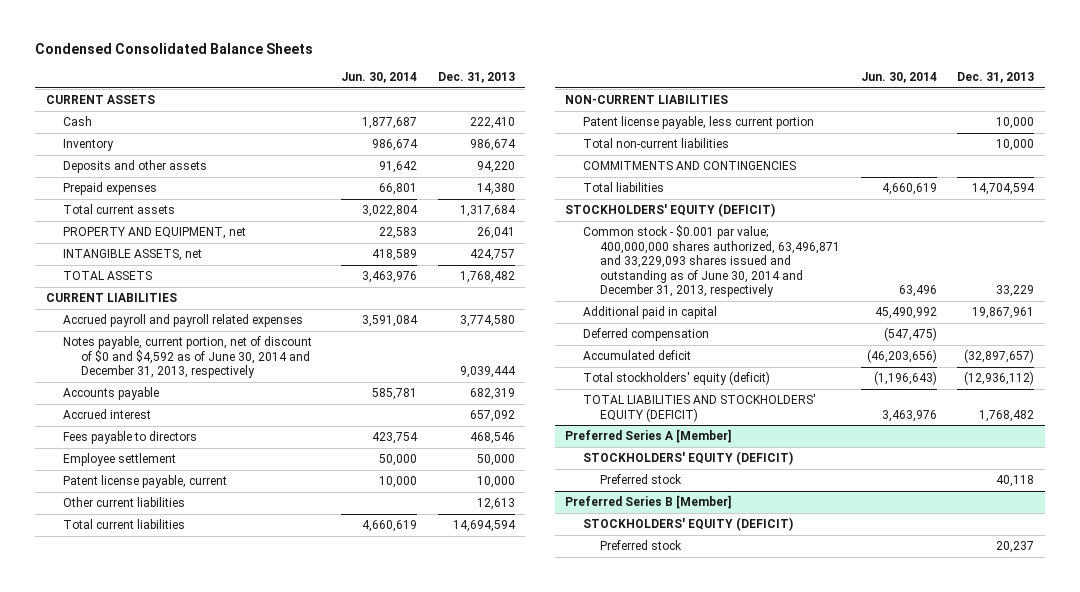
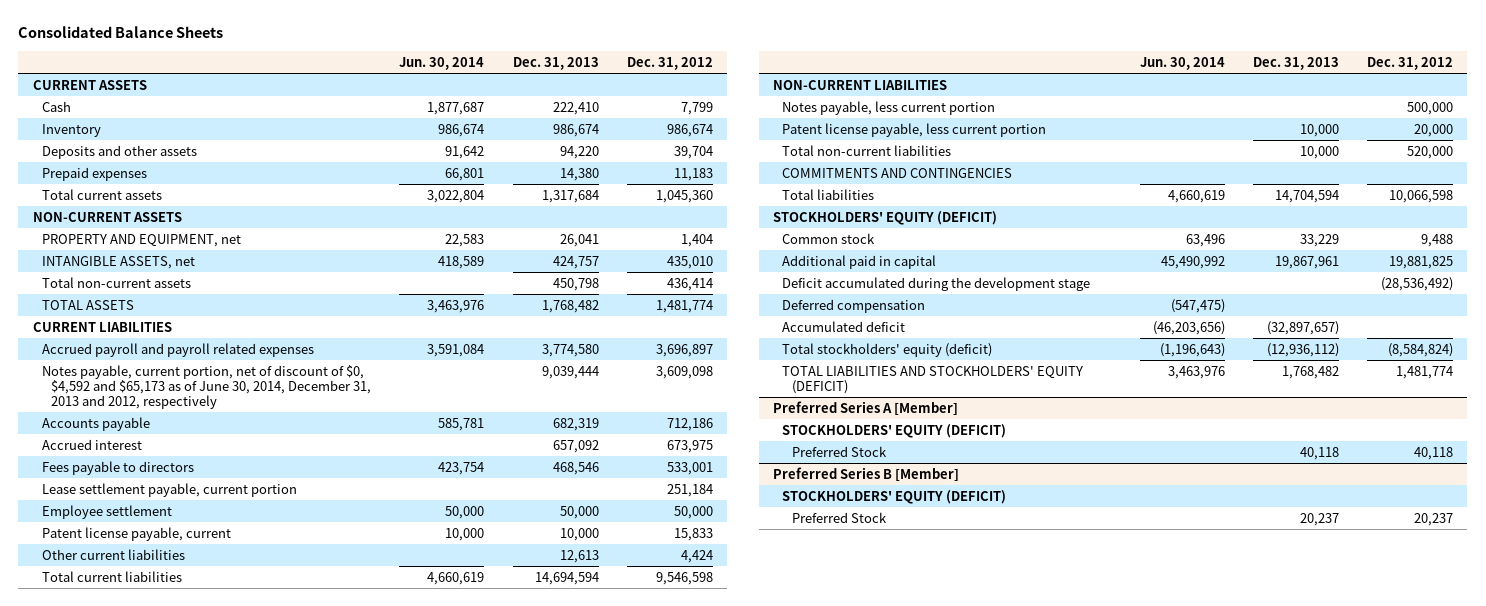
[35,43,314,55] Condensed Consolidated Balance Sheets -> [18,26,224,39] Consolidated Balance Sheets
none -> [626,56,713,70] Dec. 31, 2012
none -> [32,211,182,222] NON-CURRENT ASSETS
none -> [41,276,191,288] Total non-current assets
[63,336,313,379] Notes payable, current portion, net of discount of $0 and $4,592 as of June 30, 2014 and December 31, 2013, respectively -> [41,364,372,410] Notes payable, current portion, net of discount of $0, $4,592 and $65,173 as of June 30, 2014, December 31, 2013 and 2012, respectively
none -> [41,482,297,497] Lease settlement payable, current portion
none -> [782,100,996,115] Notes payable, less current portion
[582,225,841,298] Common stock - $0.001 par value; 400,000,000 shares authorized, 63,496,871 and 33,229,093 shares issued and outstanding as of June 30, 2014 and December 31, 2013, respectively -> [782,232,876,244] Common stock
none -> [782,276,1091,291] Deficit accumulated during the development stage
[600,474,683,485] Preferred stock -> [791,445,887,457] Preferred Stock
[600,540,683,551] Preferred stock -> [791,511,887,523] Preferred Stock

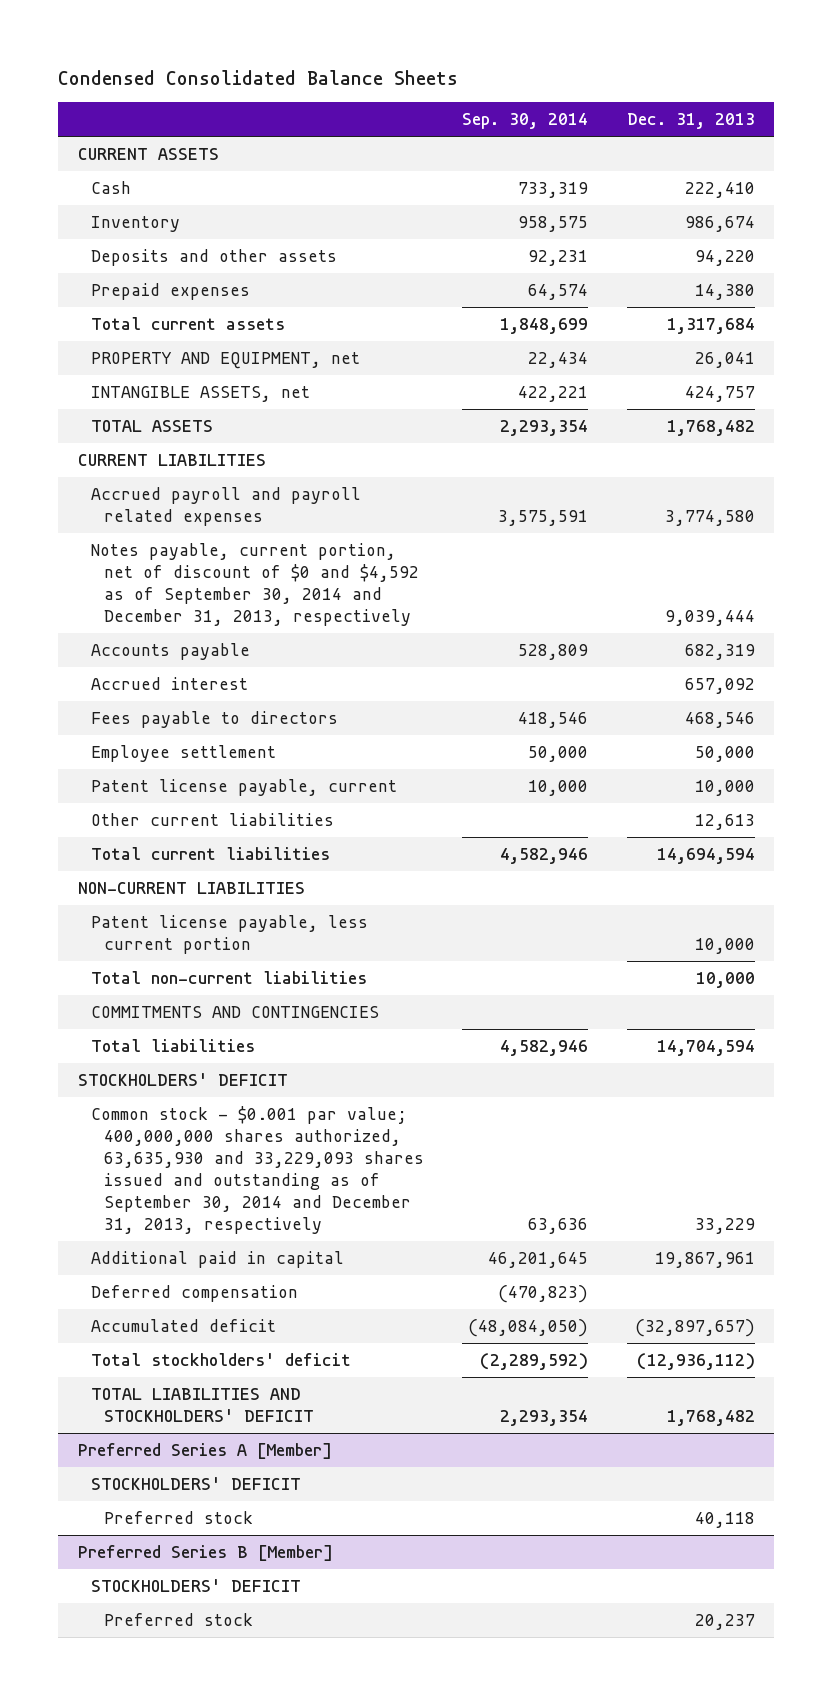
[18,26,224,39] Consolidated Balance Sheets -> [58,70,459,86] Condensed Consolidated Balance Sheets
[399,56,485,70] Jun. 30, 2014 -> none
[626,56,713,70] Dec. 31, 2012 -> none
none -> [462,113,589,130] Sep. 30, 2014
[32,211,182,222] NON-CURRENT ASSETS -> none
[41,276,191,288] Total non-current assets -> none
[41,364,372,410] Notes payable, current portion, net of discount of $0, $4,592 and $65,173 as of June 30, 2014, December 31, 2013 and 2012, respectively -> [90,542,419,626] Notes payable, current portion, net of discount of $0 and $4,592 as of September 30, 2014 and December 31, 2013, respectively
[41,482,297,497] Lease settlement payable, current portion -> none
[782,100,996,115] Notes payable, less current portion -> none
[772,210,997,225] STOCKHOLDERS' EQUITY (DEFICIT) -> [77,1072,288,1086] STOCKHOLDERS' DEFICIT
[782,232,876,244] Common stock -> [90,1105,424,1234] Common stock - $0.001 par value; 400,000,000 shares authorized, 63,635,930 and 33,229,093 shares issued and outstanding as of September 30, 2014 and December 31, 2013, respectively
[782,276,1091,291] Deficit accumulated during the development stage -> none
[782,342,993,357] Total stockholders' equity (deficit) -> [90,1352,351,1366] Total stockholders' deficit
[782,365,1084,394] TOTAL LIABILITIES AND STOCKHOLDERS' EQUITY (DEFICIT) -> [90,1387,314,1422] TOTAL LIABILITIES AND STOCKHOLDERS' DEFICIT
[782,423,1007,438] STOCKHOLDERS' EQUITY (DEFICIT) -> [90,1476,301,1490] STOCKHOLDERS' DEFICIT
[791,445,887,457] Preferred Stock -> [103,1510,253,1524] Preferred stock
[782,489,1007,504] STOCKHOLDERS' EQUITY (DEFICIT) -> [90,1578,301,1592] STOCKHOLDERS' DEFICIT
[791,511,887,523] Preferred Stock -> [103,1612,253,1626] Preferred stock

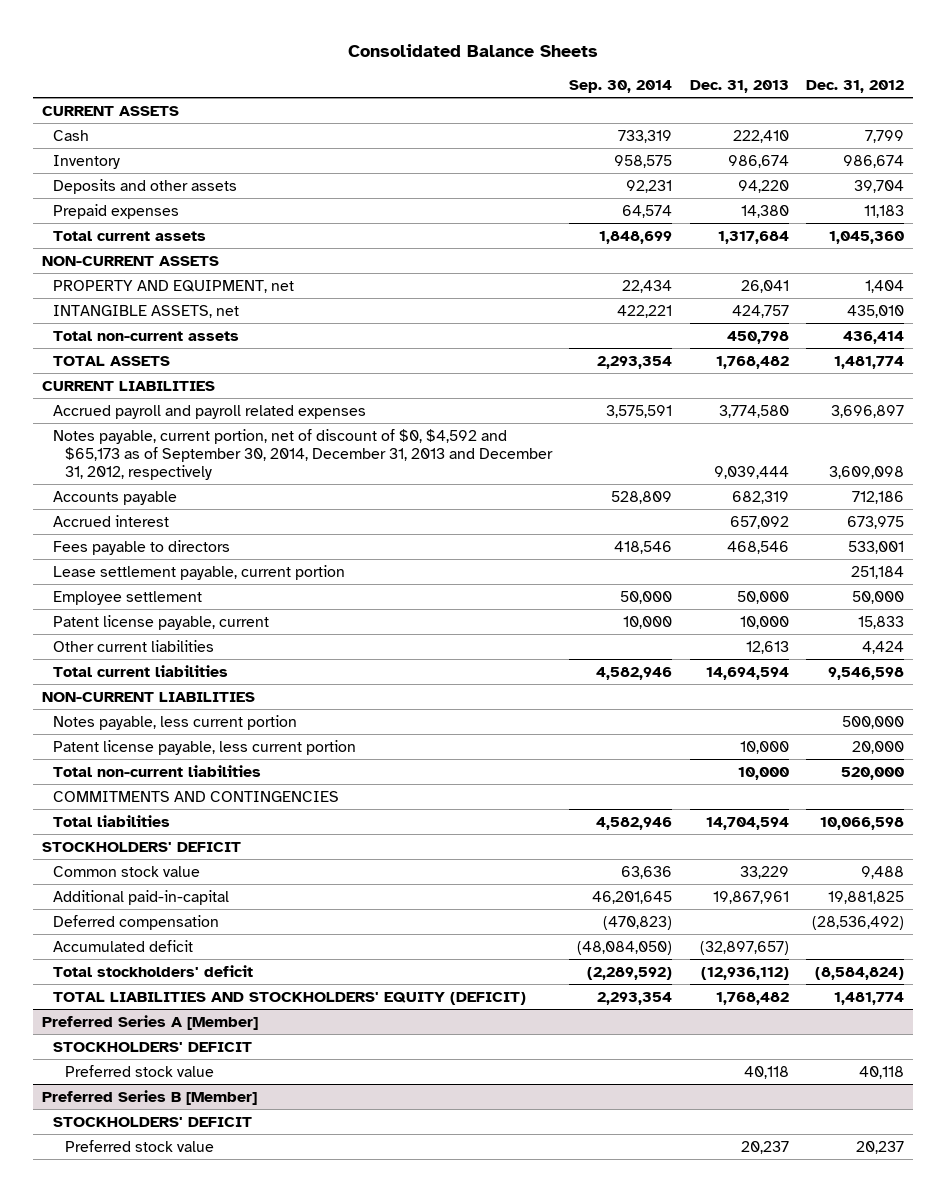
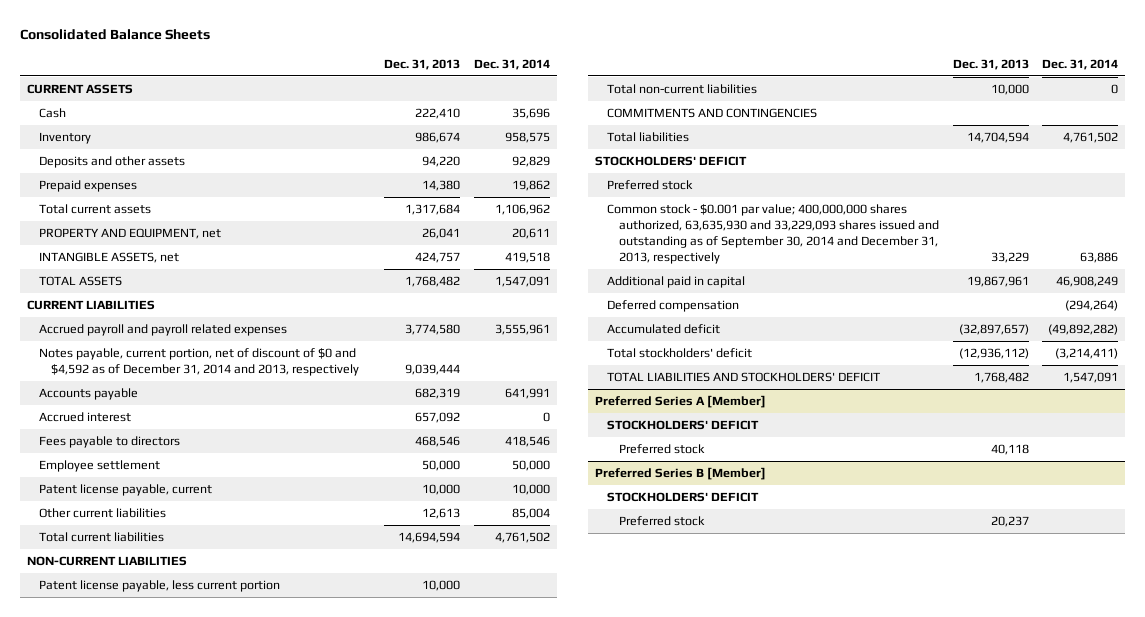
[569,79,673,93] Sep. 30, 2014 -> none
[805,79,904,93] Dec. 31, 2012 -> none
none -> [474,58,551,70] Dec. 31, 2014
[41,255,219,266] NON-CURRENT ASSETS -> none
[53,330,240,341] Total non-current assets -> none
[53,428,553,480] Notes payable, current portion, net of discount of $0, $4,592 and $65,173 as of September 30, 2014, December 31, 2013 and December 31, 2012, respectively -> [38,348,359,377] Notes payable, current portion, net of discount of $0 and $4,592 as of December 31, 2014 and 2013, respectively
[53,564,346,580] Lease settlement payable, current portion -> none
[53,714,298,730] Notes payable, less current portion -> none
none -> [606,180,693,191] Preferred stock
[53,865,201,877] Common stock value -> [606,204,939,264] Common stock - $0.001 par value; 400,000,000 shares authorized, 63,635,930 and 33,229,093 shares issued and outstanding as of September 30, 2014 and December 31, 2013, respectively
[53,889,230,905] Additional paid-in-capital -> [606,276,745,289] Additional paid in capital
[53,991,527,1005] TOTAL LIABILITIES AND STOCKHOLDERS' EQUITY (DEFICIT) -> [606,372,880,383] TOTAL LIABILITIES AND STOCKHOLDERS' DEFICIT
[64,1064,214,1077] Preferred stock value -> [618,444,705,455] Preferred stock
[64,1139,214,1152] Preferred stock value -> [618,516,705,527] Preferred stock

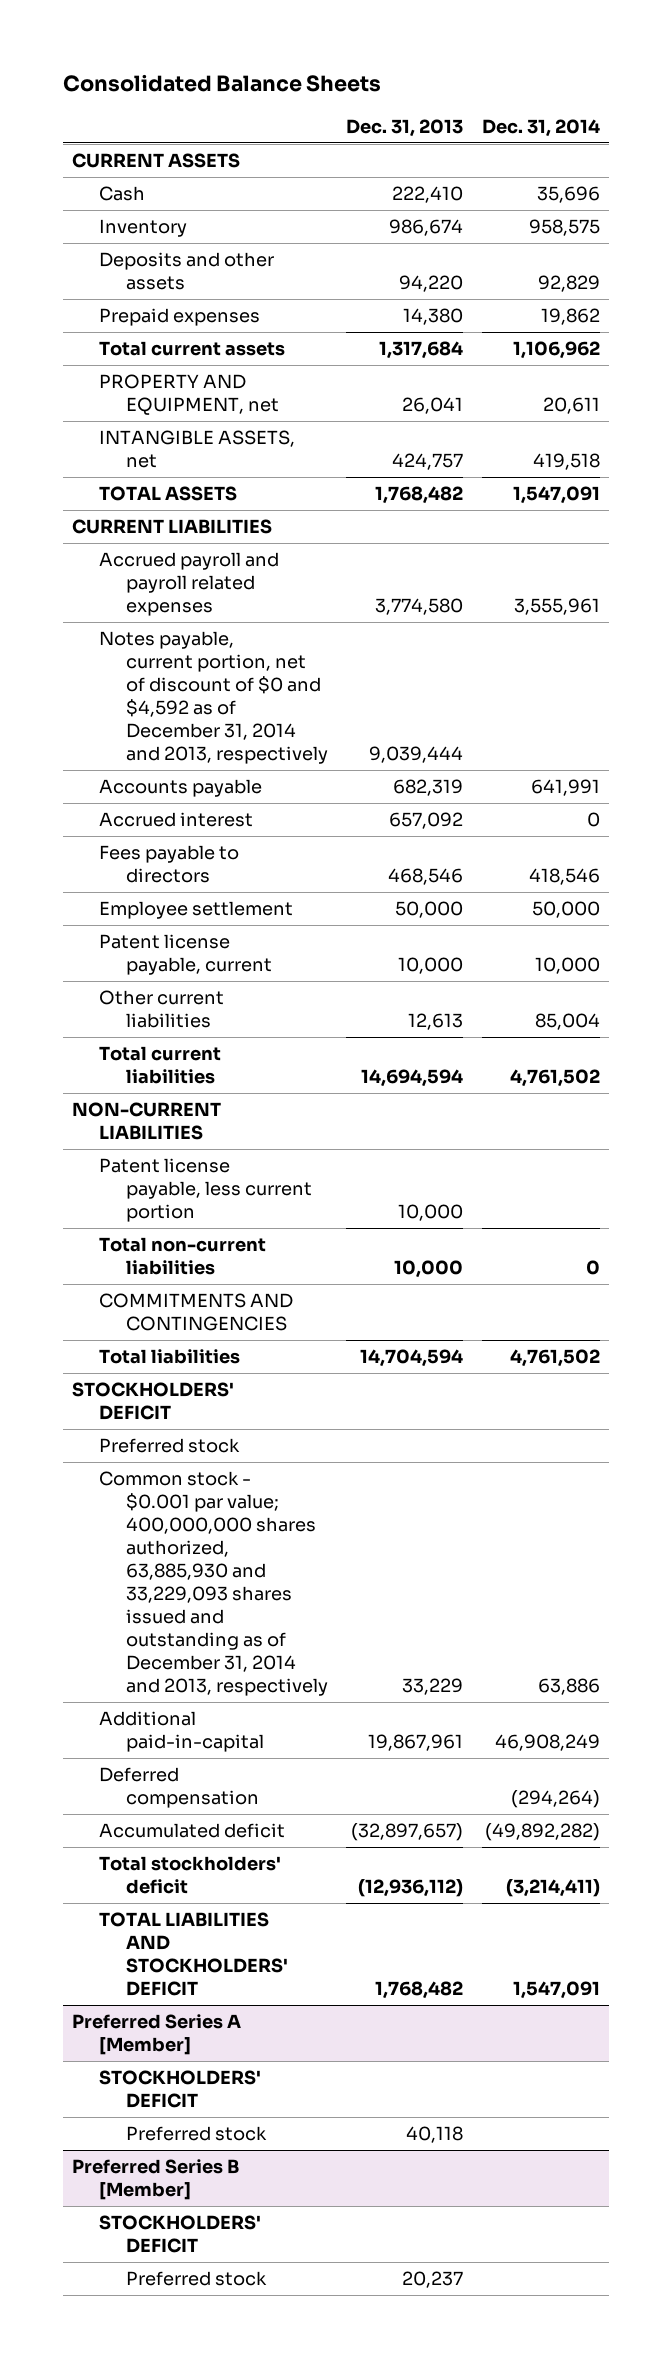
[606,204,939,264] Common stock - $0.001 par value; 400,000,000 shares authorized, 63,635,930 and 33,229,093 shares issued and outstanding as of September 30, 2014 and December 31, 2013, respectively -> [99,1471,329,1696] Common stock - $0.001 par value; 400,000,000 shares authorized, 63,885,930 and 33,229,093 shares issued and outstanding as of December 31, 2014 and 2013, respectively
[606,276,745,289] Additional paid in capital -> [99,1711,265,1753] Additional paid-in-capital

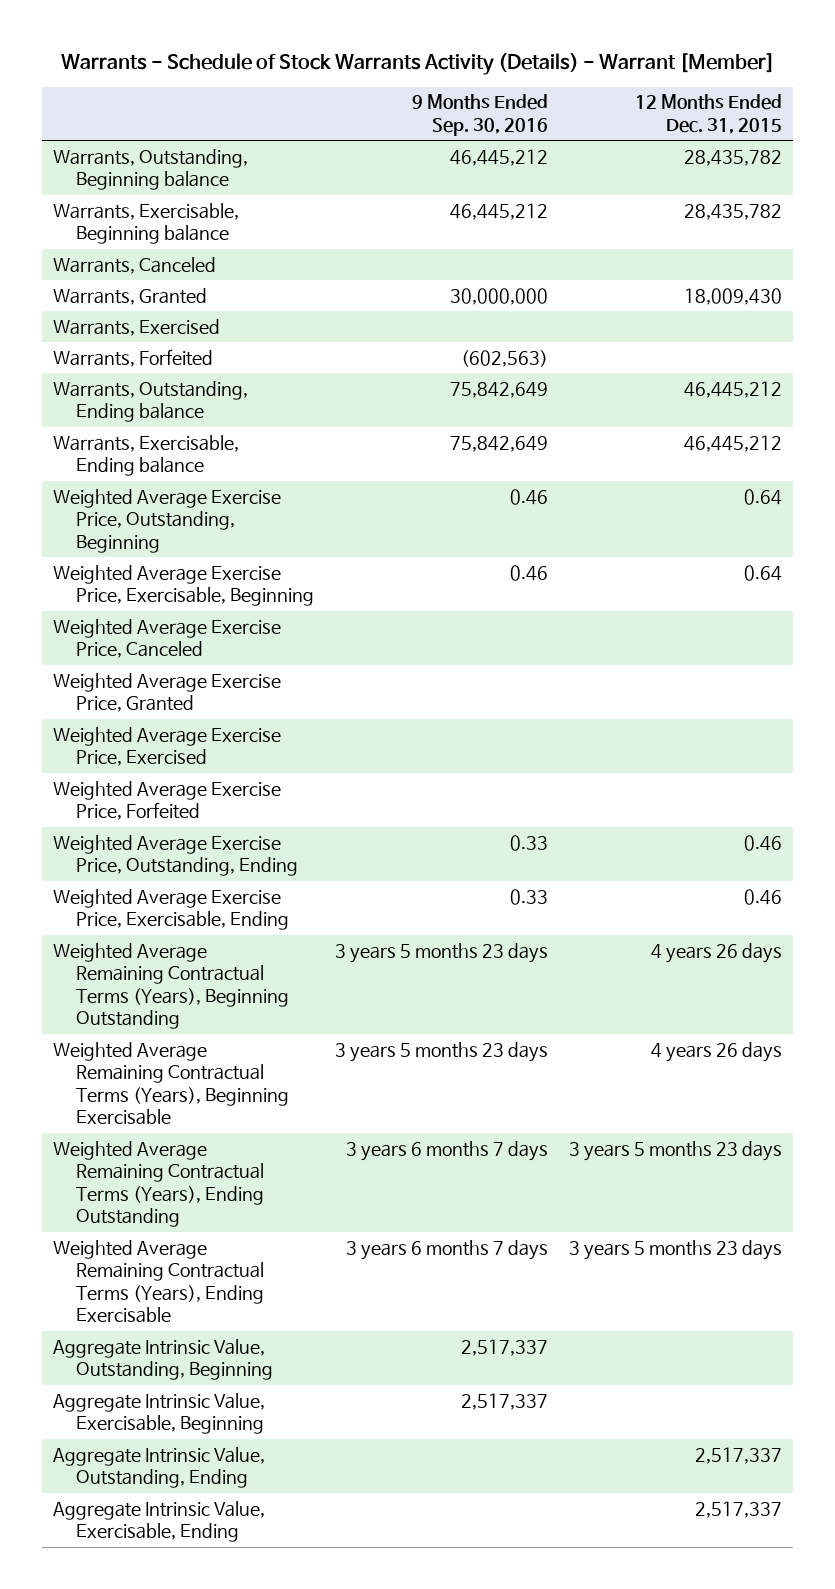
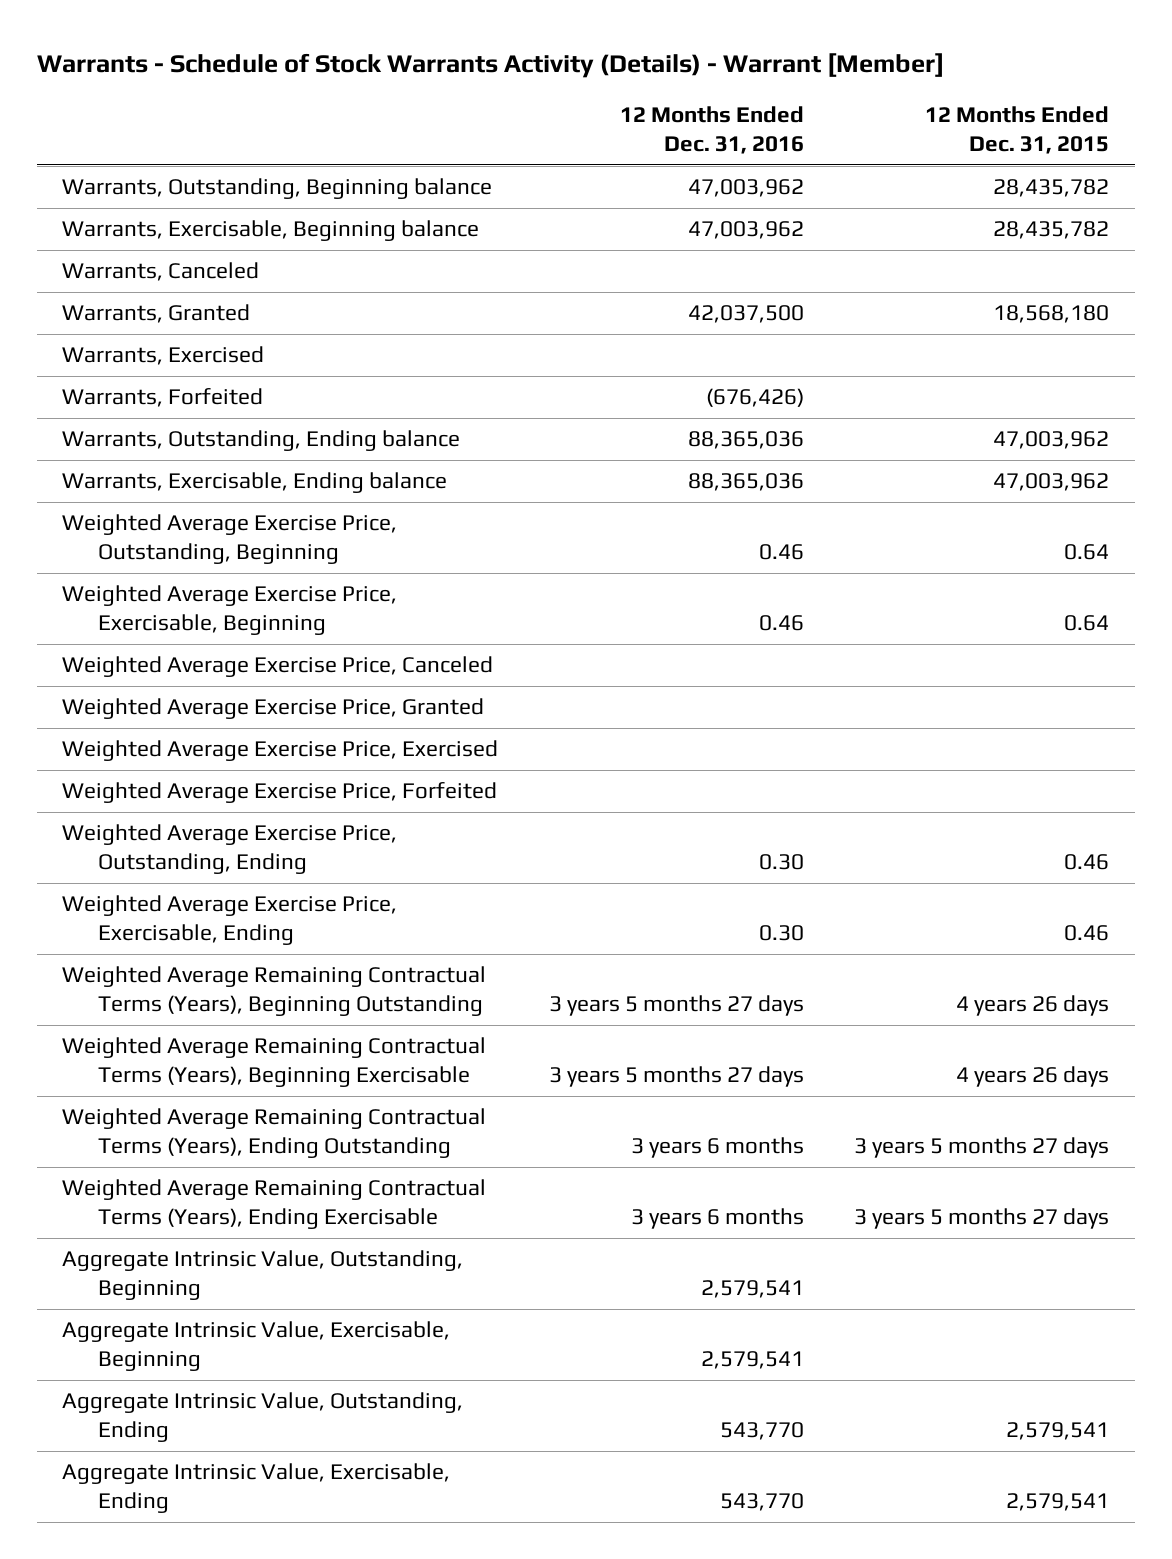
[412,94,549,136] 9 Months Ended Sep. 30, 2016 -> none
none -> [619,106,804,154] 12 Months Ended Dec. 31, 2016
[684,287,783,305] 18,009,430 -> [993,305,1110,324] 18,568,180
[684,380,783,398] 46,445,212 -> [993,431,1110,450] 47,003,962
[684,434,783,452] 46,445,212 -> [993,473,1110,492] 47,003,962
[569,1140,783,1161] 3 years 5 months 23 days -> [854,1136,1110,1158] 3 years 5 months 27 days
[569,1239,783,1260] 3 years 5 months 23 days -> [854,1207,1110,1229] 3 years 5 months 27 days
[695,1446,783,1464] 2,517,337 -> [1006,1421,1110,1440] 2,579,541
[695,1500,783,1518] 2,517,337 -> [1006,1492,1110,1511] 2,579,541

